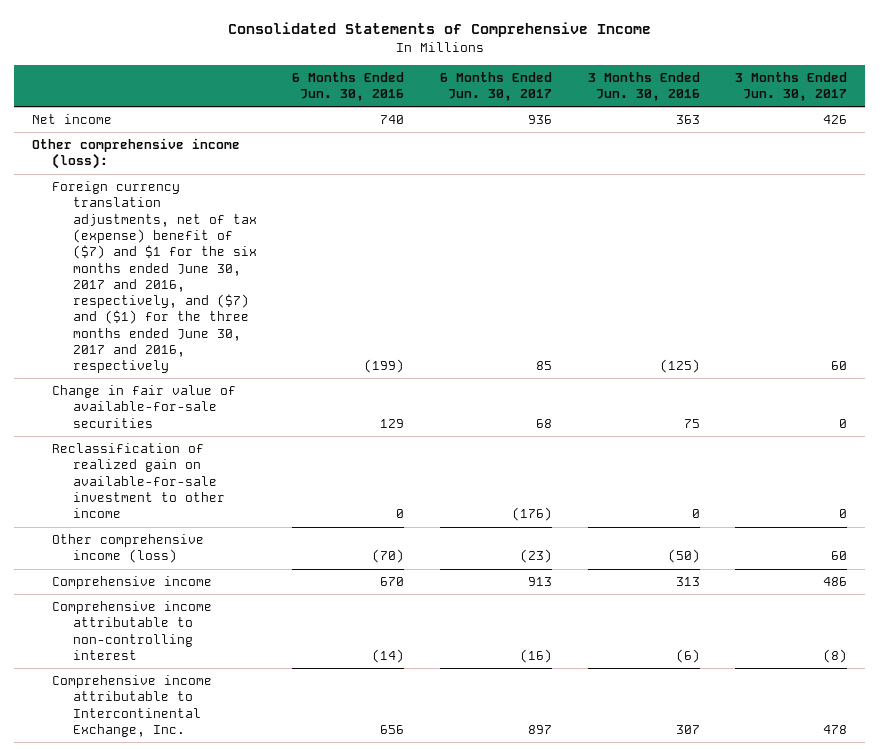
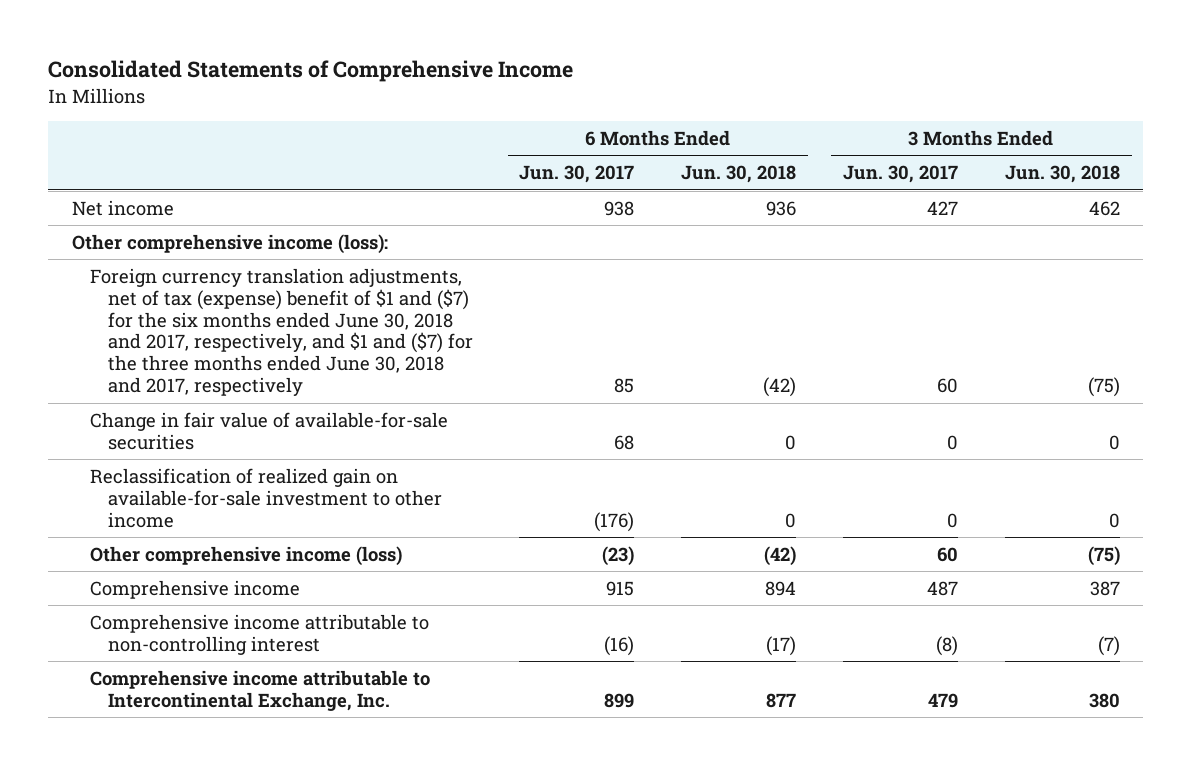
[292,71,405,102] 6 Months Ended Jun. 30, 2016 -> none
[587,71,700,102] 3 Months Ended Jun. 30, 2016 -> none
none -> [681,165,797,184] Jun. 30, 2018
none -> [1004,165,1120,184] Jun. 30, 2018
[527,115,552,125] 936 -> [604,200,635,216] 938
[823,115,848,125] 426 -> [927,200,959,215] 427
[52,181,257,374] Foreign currency translation adjustments, net of tax (expense) benefit of ($7) and $1 for the six months ended June 30, 2017 and 2016, respectively, and ($7) and ($1) for the three months ended June 30, 2017 and 2016, respectively -> [89,267,473,397] Foreign currency translation adjustments, net of tax (expense) benefit of $1 and ($7) for the six months ended June 30, 2018 and 2017, respectively, and $1 and ($7) for the three months ended June 30, 2018 and 2017, respectively
[527,577,552,587] 913 -> [606,580,635,596] 915
[823,577,848,587] 486 -> [927,580,959,596] 487
[527,725,552,735] 897 -> [604,692,635,708] 899
[823,725,848,735] 478 -> [928,692,959,708] 479

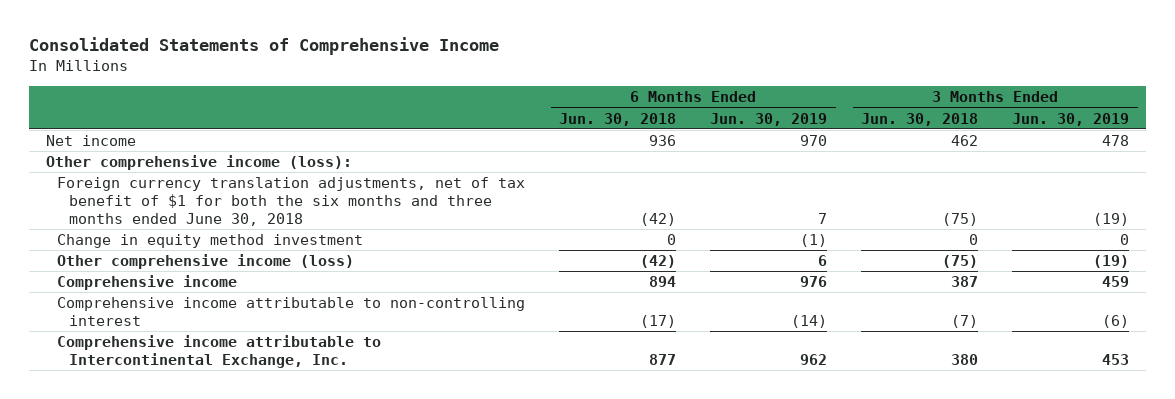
[519,165,635,184] Jun. 30, 2017 -> none
[843,165,959,184] Jun. 30, 2017 -> none
none -> [710,112,828,126] Jun. 30, 2019
none -> [1012,112,1130,126] Jun. 30, 2019
[89,467,442,528] Reclassification of realized gain on available-for-sale investment to other income -> none
[89,267,473,397] Foreign currency translation adjustments, net of tax (expense) benefit of $1 and ($7) for the six months ended June 30, 2018 and 2017, respectively, and $1 and ($7) for the three months ended June 30, 2018 and 2017, respectively -> [57,177,526,226] Foreign currency translation adjustments, net of tax benefit of $1 for both the six months and three months ended June 30, 2018
[89,411,448,450] Change in fair value of available-for-sale securities -> [57,234,364,249] Change in equity method investment

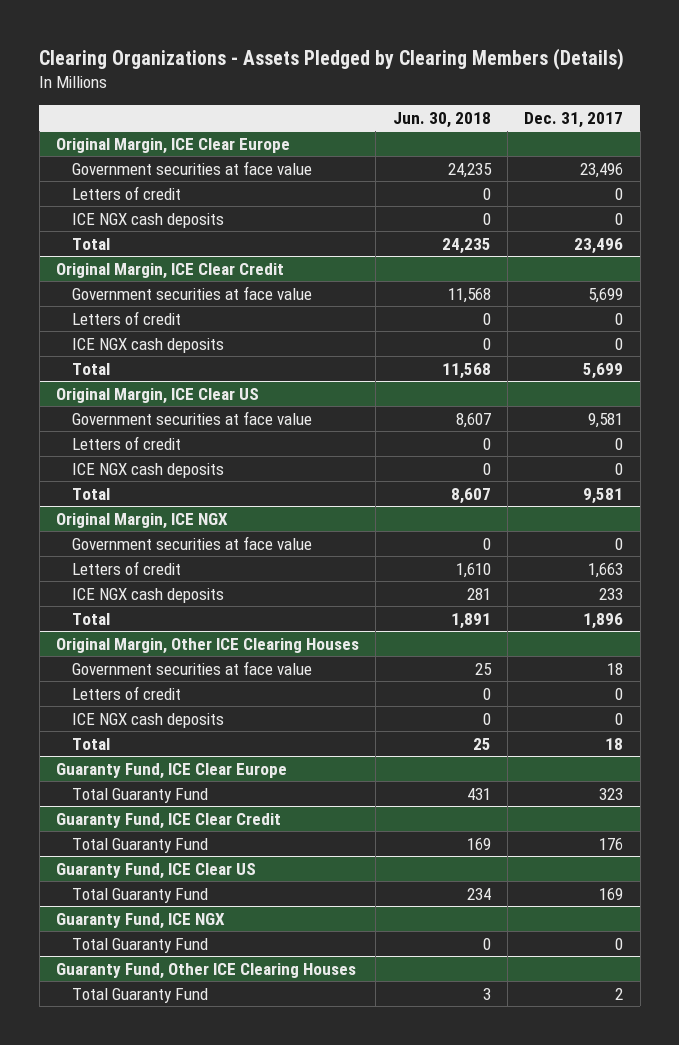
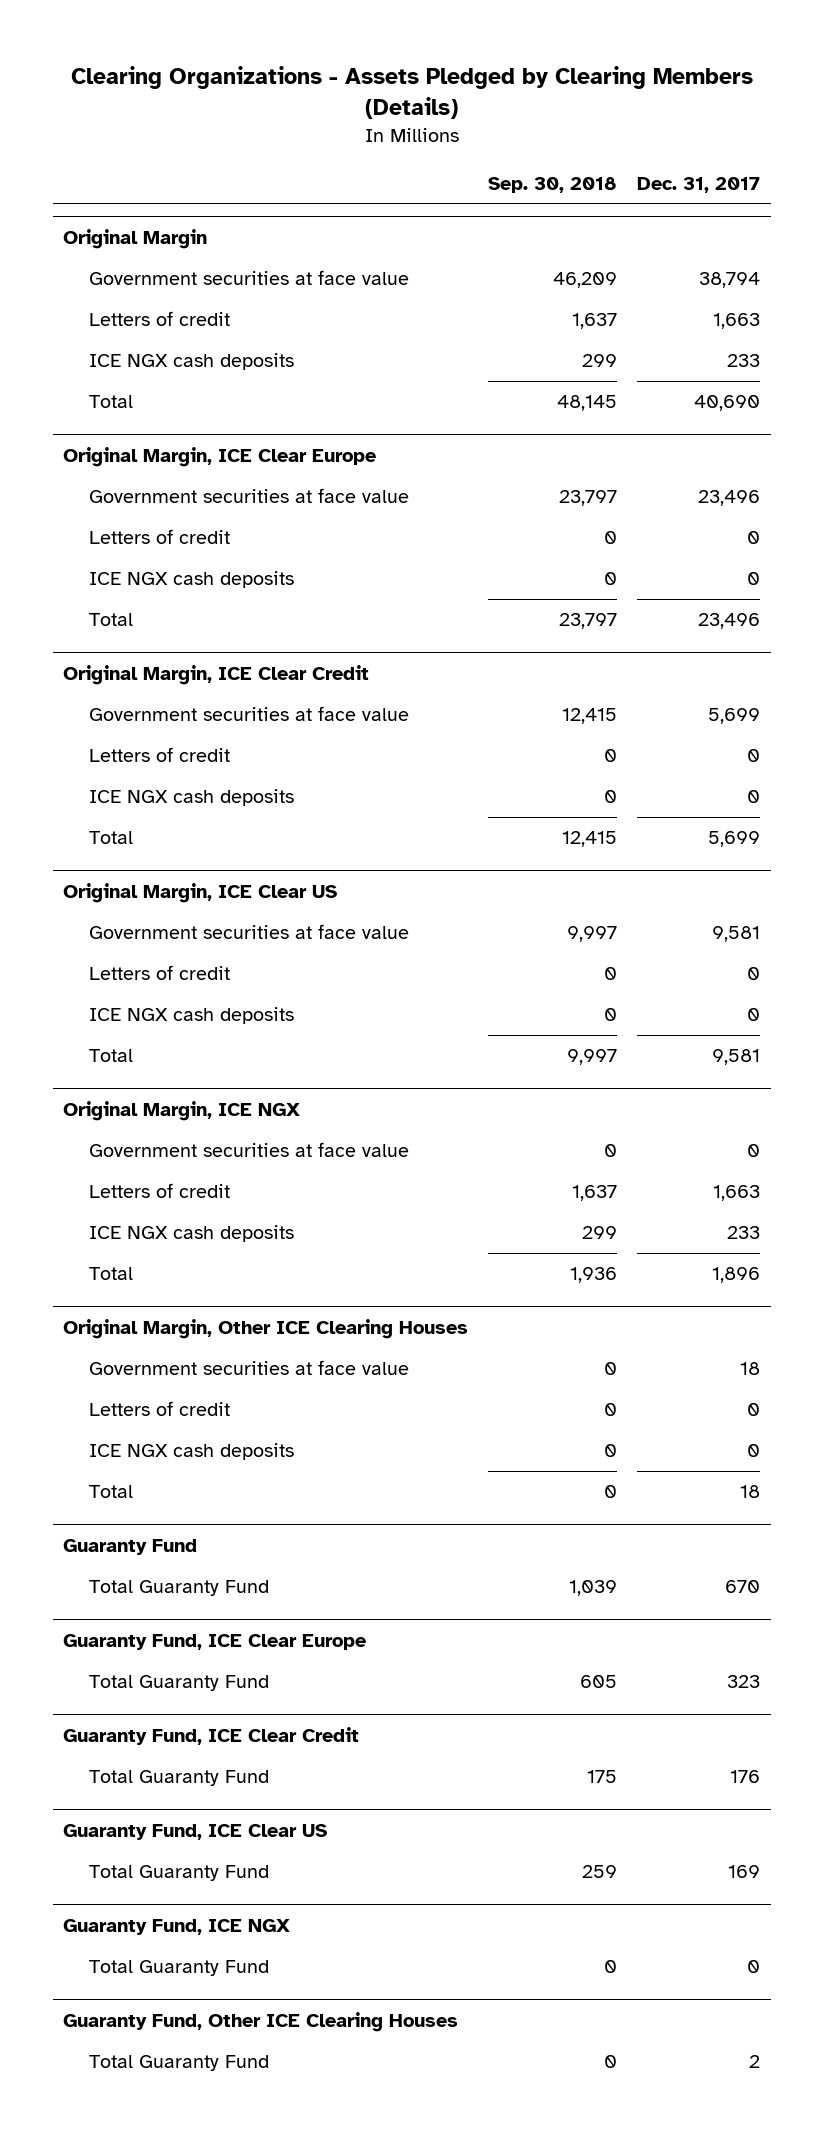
[392,111,491,128] Jun. 30, 2018 -> none
none -> [488,176,618,193] Sep. 30, 2018
none -> [62,229,207,250] Original Margin
none -> [88,270,409,286] Government securities at face value
none -> [88,311,230,327] Letters of credit
none -> [88,353,294,371] ICE NGX cash deposits
none -> [88,395,133,409] Total
none -> [62,1539,197,1556] Guaranty Fund
none -> [88,1580,269,1597] Total Guaranty Fund

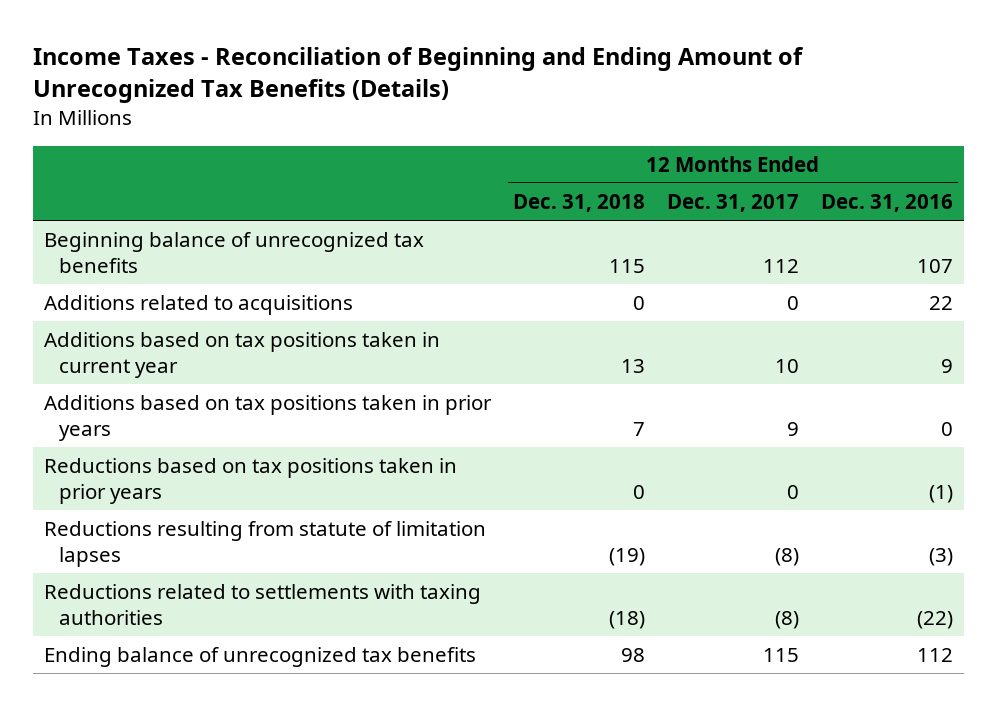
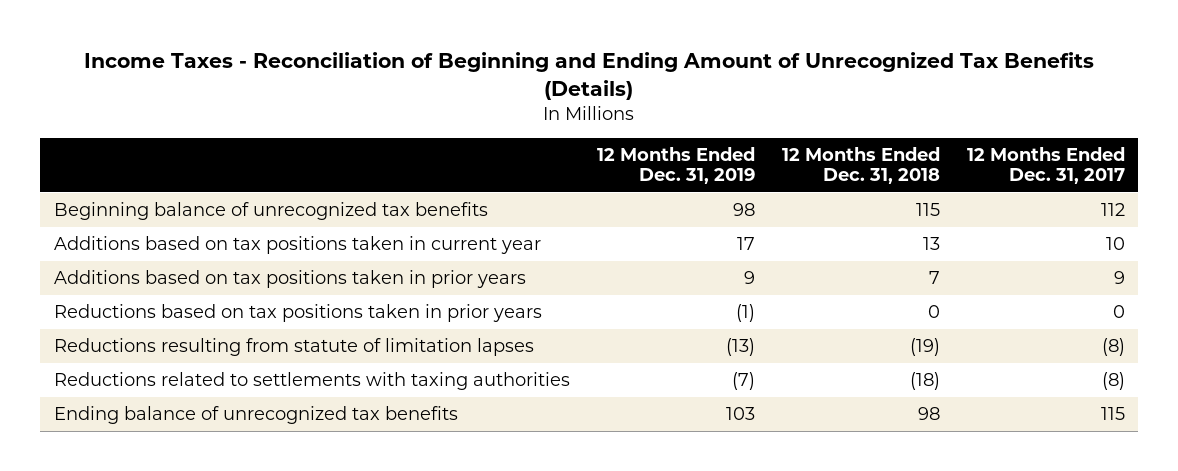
[820,193,953,212] Dec. 31, 2016 -> none
none -> [596,146,755,185] 12 Months Ended Dec. 31, 2019
[44,294,354,315] Additions related to acquisitions -> none

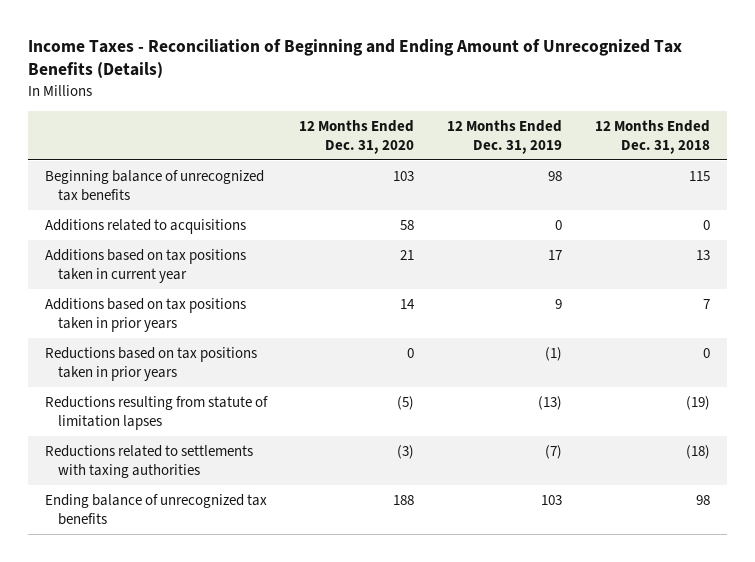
[966,146,1125,185] 12 Months Ended Dec. 31, 2017 -> none
none -> [299,120,415,154] 12 Months Ended Dec. 31, 2020
none -> [44,218,246,234] Additions related to acquisitions

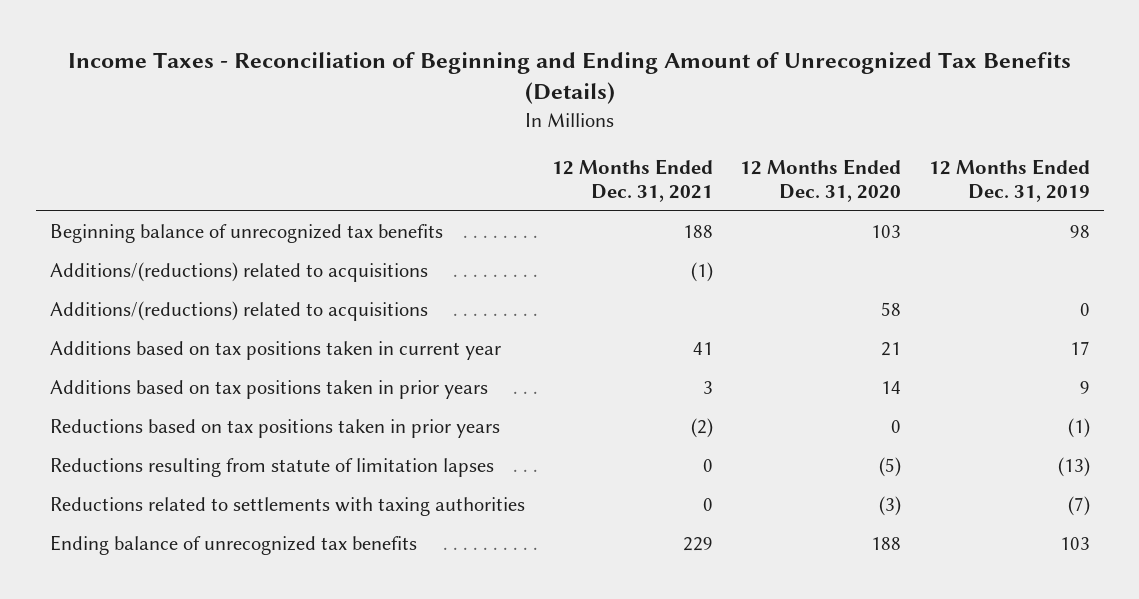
[595,120,711,154] 12 Months Ended Dec. 31, 2018 -> none
none -> [552,158,714,202] 12 Months Ended Dec. 31, 2021
none -> [49,262,428,283] Additions/(reductions) related to acquisitions
[44,218,246,234] Additions related to acquisitions -> [49,301,428,322] Additions/(reductions) related to acquisitions

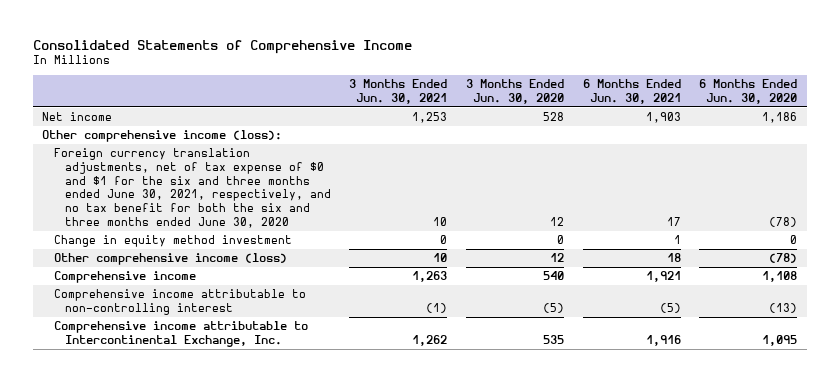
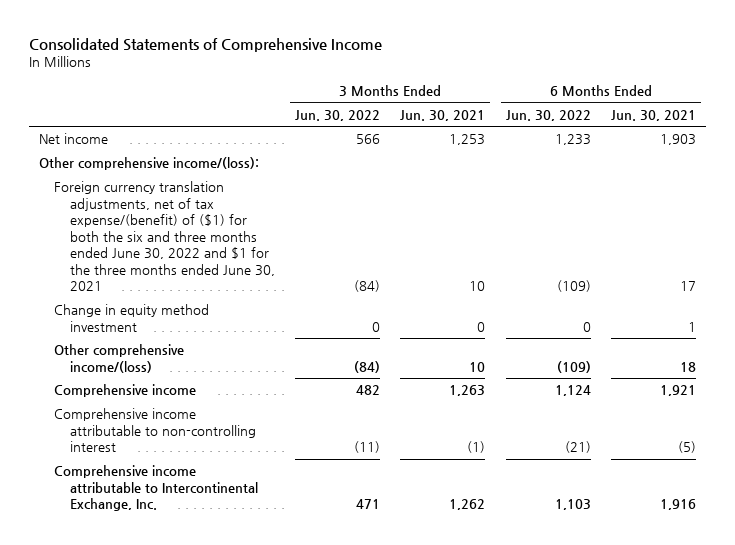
[465,79,564,104] 3 Months Ended Jun. 30, 2020 -> none
[699,79,798,104] 6 Months Ended Jun. 30, 2020 -> none
none -> [295,109,381,121] Jun. 30, 2022
none -> [505,109,591,121] Jun. 30, 2022
[42,130,283,143] Other comprehensive income (loss): -> [38,157,259,171] Other comprehensive income/(loss):
[53,148,331,229] Foreign currency translation adjustments, net of tax expense of $0 and $1 for the six and three months ended June 30, 2021, respectively, and no tax benefit for both the six and three months ended June 30, 2020 -> [54,181,275,292] Foreign currency translation adjustments, net of tax expense/(benefit) of ($1) for both the six and three months ended June 30, 2022 and $1 for the three months ended June 30, 2021
[53,253,287,266] Other comprehensive income (loss) -> [54,344,185,373] Other comprehensive income/(loss)

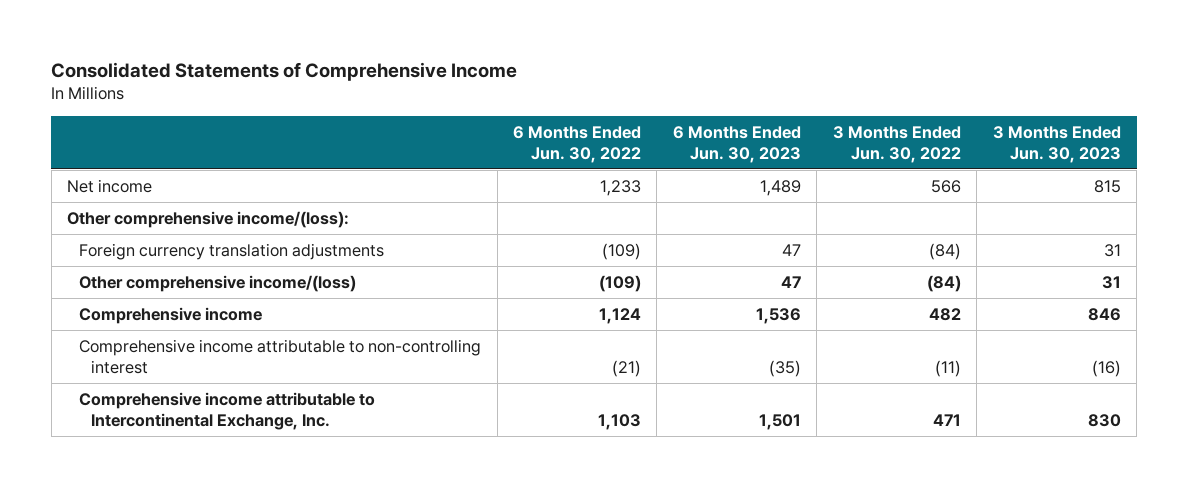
[400,109,486,121] Jun. 30, 2021 -> none
[610,109,696,121] Jun. 30, 2021 -> none
none -> [672,125,801,164] 6 Months Ended Jun. 30, 2023
none -> [992,125,1121,164] 3 Months Ended Jun. 30, 2023
[54,304,210,332] Change in equity method investment -> none
[54,181,275,292] Foreign currency translation adjustments, net of tax expense/(benefit) of ($1) for both the six and three months ended June 30, 2022 and $1 for the three months ended June 30, 2021 -> [79,242,385,260] Foreign currency translation adjustments

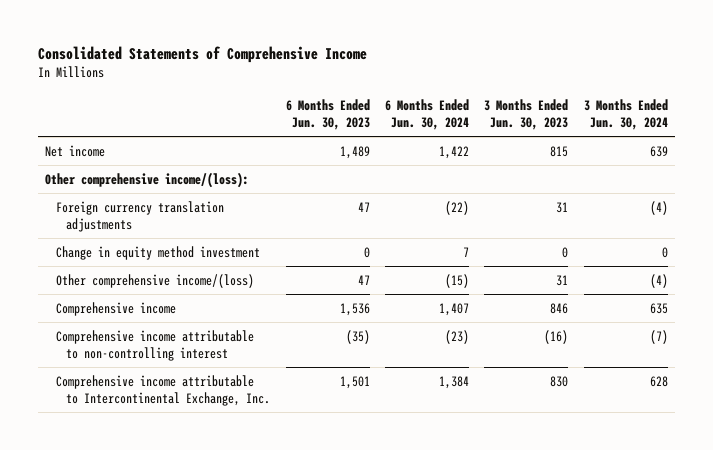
[513,125,642,164] 6 Months Ended Jun. 30, 2022 -> none
[832,125,961,164] 3 Months Ended Jun. 30, 2022 -> none
none -> [385,98,470,130] 6 Months Ended Jun. 30, 2024
none -> [583,98,668,130] 3 Months Ended Jun. 30, 2024
none -> [55,245,260,260] Change in equity method investment

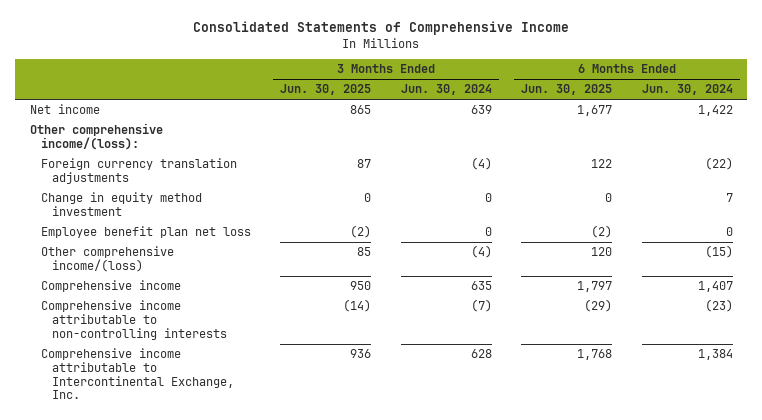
[285,98,370,130] 6 Months Ended Jun. 30, 2023 -> none
[484,98,569,130] 3 Months Ended Jun. 30, 2023 -> none
none -> [280,84,372,96] Jun. 30, 2025
none -> [521,84,613,96] Jun. 30, 2025
none -> [40,226,251,239] Employee benefit plan net loss
[55,329,254,361] Comprehensive income attributable to non-controlling interest -> [40,300,227,340] Comprehensive income attributable to non-controlling interests

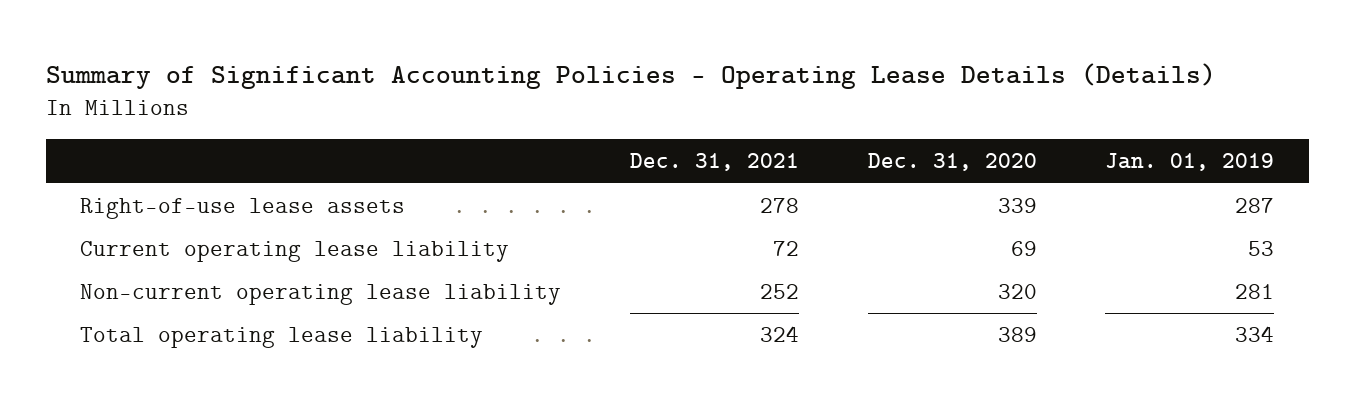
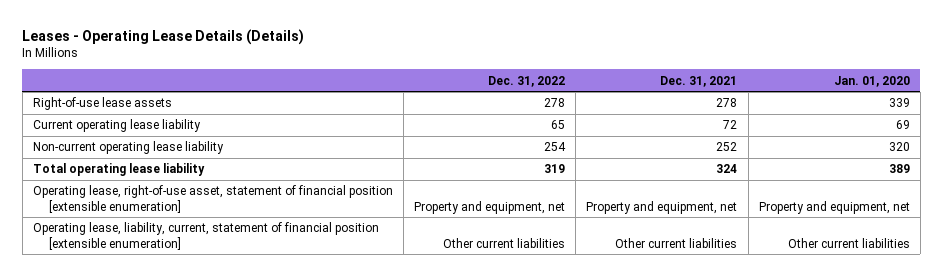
[46,63,1217,90] Summary of Significant Accounting Policies - Operating Lease Details (Details) -> [22,28,305,45] Leases - Operating Lease Details (Details)
[867,153,1037,172] Dec. 31, 2020 -> none
[1105,153,1275,172] Jan. 01, 2019 -> none
none -> [488,75,566,87] Dec. 31, 2022
none -> [833,75,910,87] Jan. 01, 2020
none -> [32,185,393,213] Operating lease, right-of-use asset, statement of financial position [extensible enumeration]
none -> [32,222,379,250] Operating lease, liability, current, statement of financial position [extensible enumeration]

